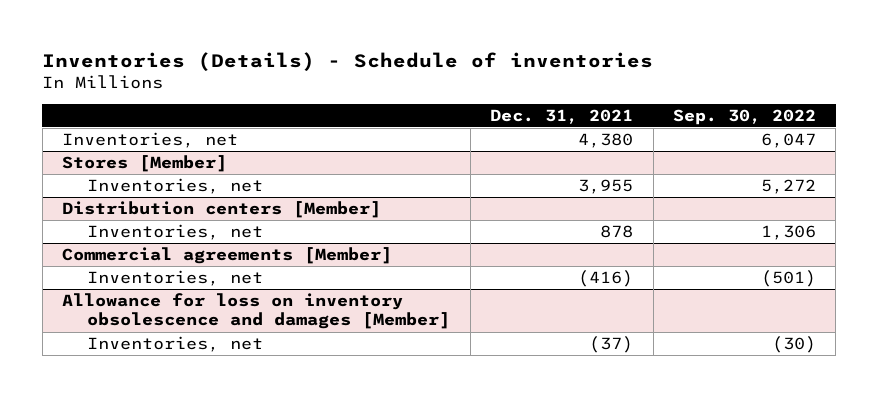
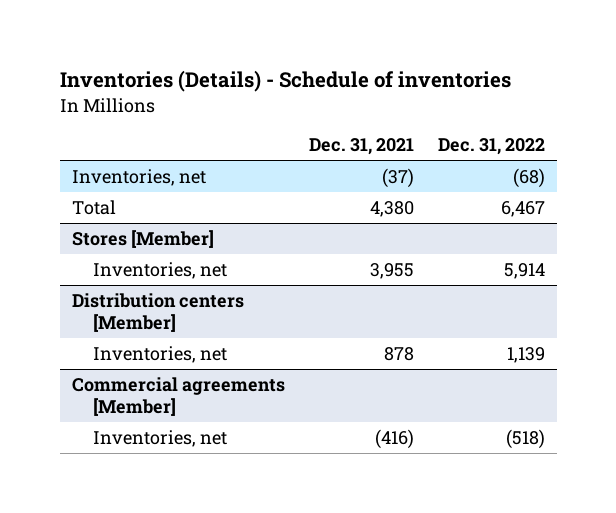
[673,108,817,125] Sep. 30, 2022 -> none
none -> [437,138,545,156] Dec. 31, 2022
[578,133,634,149] 4,380 -> [381,167,414,188] (37)
none -> [71,199,116,215] Total
[62,293,451,330] Allowance for loss on inventory obsolescence and damages [Member] -> none
[87,336,264,353] Inventories, net -> none

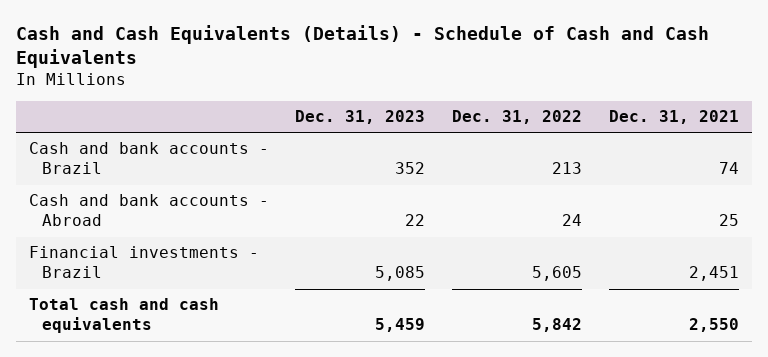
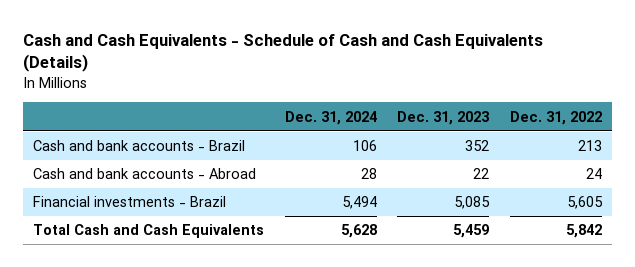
[15,24,709,68] Cash and Cash Equivalents (Details) - Schedule of Cash and Cash Equivalents -> [23,33,544,73] Cash and Cash Equivalents - Schedule of Cash and Cash Equivalents (Details)
[608,110,739,125] Dec. 31, 2021 -> none
none -> [284,110,377,125] Dec. 31, 2024
[28,298,219,334] Total cash and cash equivalents -> [33,224,265,239] Total Cash and Cash Equivalents

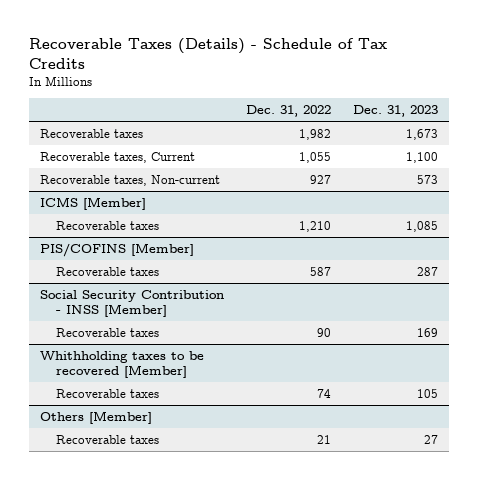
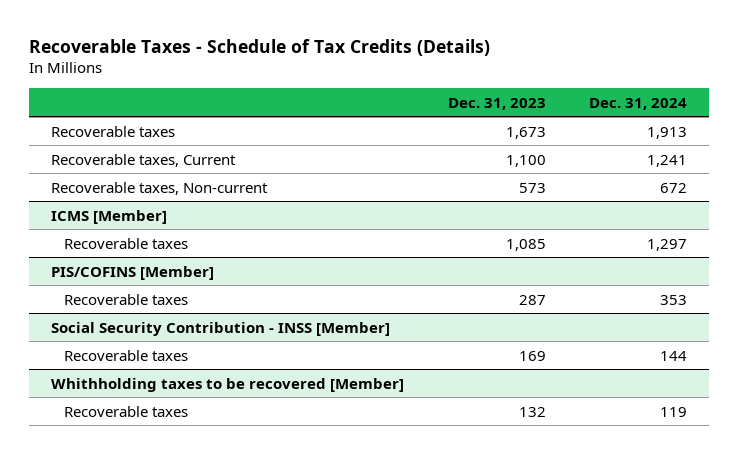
[29,37,388,69] Recoverable Taxes (Details) - Schedule of Tax Credits -> [29,38,491,56] Recoverable Taxes - Schedule of Tax Credits (Details)
[245,105,331,118] Dec. 31, 2022 -> none
none -> [589,97,688,110] Dec. 31, 2024
[40,410,153,424] Others [Member] -> none
[56,434,160,444] Recoverable taxes -> none
[416,388,438,398] 105 -> [518,406,546,417] 132

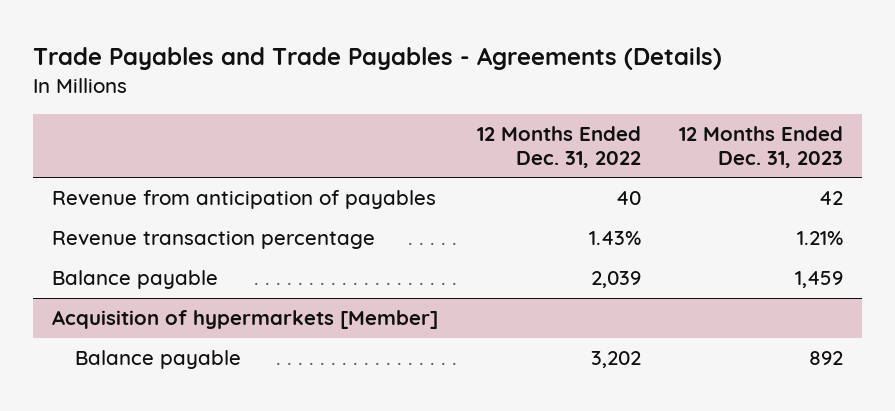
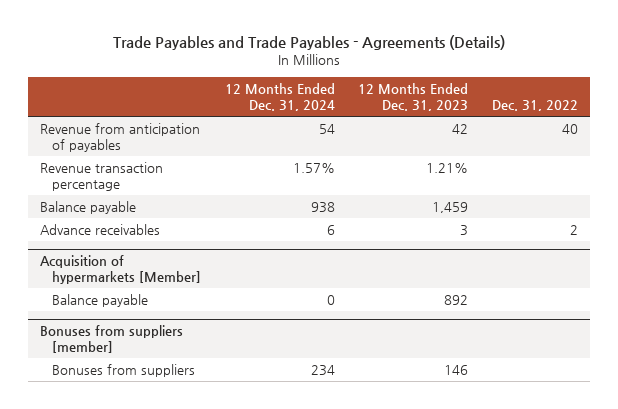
[476,125,641,168] 12 Months Ended Dec. 31, 2022 -> none
none -> [224,82,335,112] 12 Months Ended Dec. 31, 2024
none -> [491,100,578,112] Dec. 31, 2022
none -> [39,223,160,235] Advance receivables
none -> [39,325,183,354] Bonuses from suppliers [member]
none -> [51,363,195,377] Bonuses from suppliers

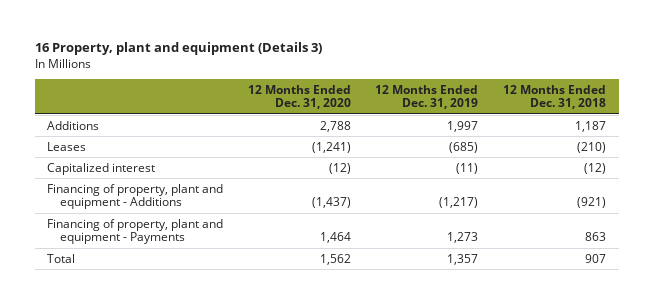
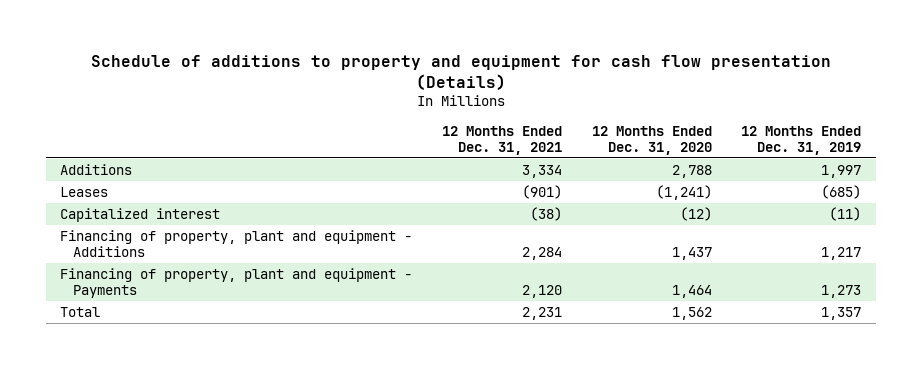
[34,42,322,56] 16 Property, plant and equipment (Details 3) -> [90,54,831,90] Schedule of additions to property and equipment for cash flow presentation (Details)
[503,84,607,110] 12 Months Ended Dec. 31, 2018 -> none
none -> [441,125,562,155] 12 Months Ended Dec. 31, 2021
[311,197,351,209] (1,437) -> [671,246,712,260] 1,437
[439,197,479,209] (1,217) -> [821,246,862,260] 1,217

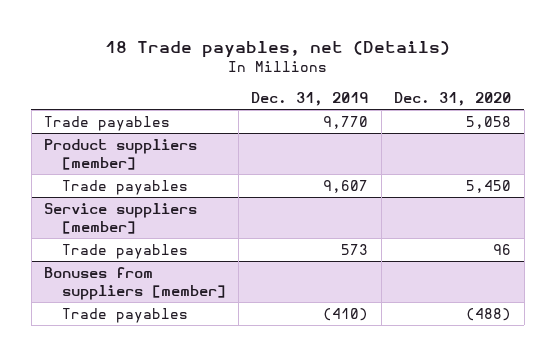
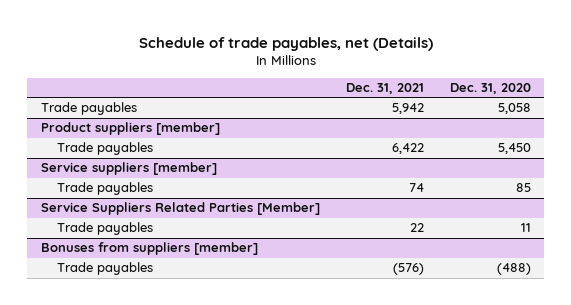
[104,41,450,59] 18 Trade payables, net (Details) -> [138,36,433,51] Schedule of trade payables, net (Details)
[251,92,369,107] Dec. 31, 2019 -> none
none -> [345,83,424,95] Dec. 31, 2021
[493,243,512,255] 96 -> [515,183,531,193] 85
none -> [40,202,320,216] Service Suppliers Related Parties [Member]
none -> [56,222,153,236] Trade payables

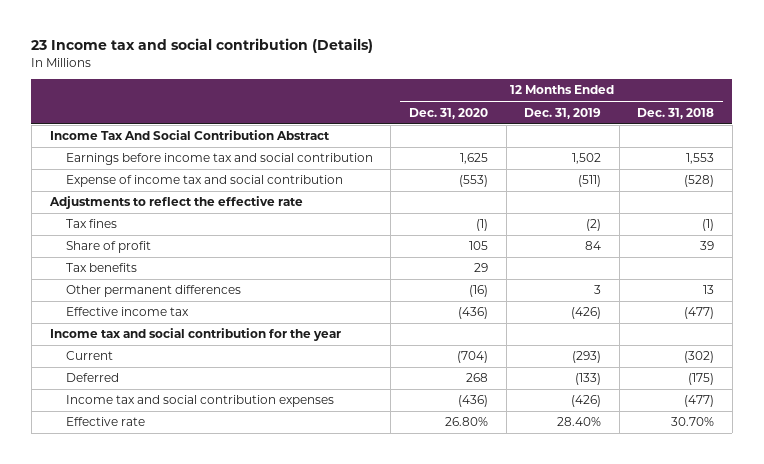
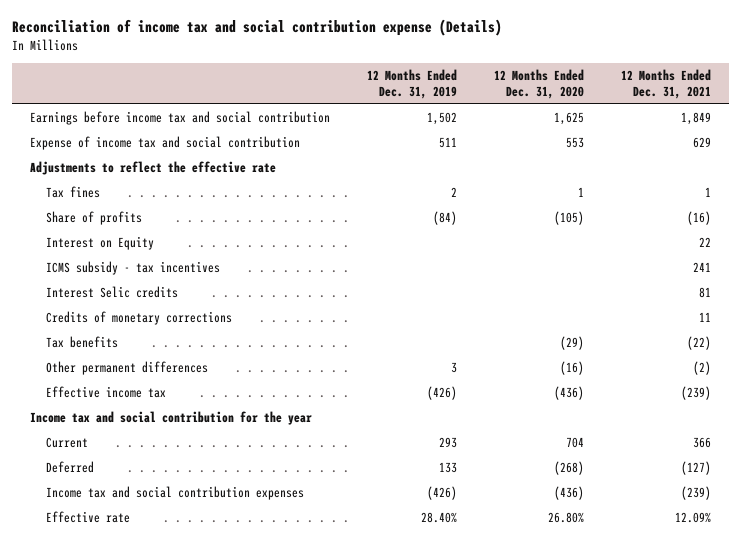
[31,38,374,54] 23 Income tax and social contribution (Details) -> [11,19,502,37] Reconciliation of income tax and social contribution expense (Details)
[637,107,715,119] Dec. 31, 2018 -> none
none -> [620,69,711,100] 12 Months Ended Dec. 31, 2021
[49,130,330,141] Income Tax And Social Contribution Abstract -> none
[458,175,488,188] (553) -> [565,136,584,148] 553
[578,175,602,188] (511) -> [439,136,458,148] 511
[475,219,488,232] (1) -> [577,186,584,197] 1
[586,219,602,232] (2) -> [451,186,458,197] 2
[65,241,151,254] Share of profit -> [46,210,143,225] Share of profits
[468,241,488,251] 105 -> [553,210,584,225] (105)
[585,241,602,251] 84 -> [433,210,458,225] (84)
none -> [46,235,155,250] Interest on Equity
none -> [46,260,221,275] ICMS subsidy - tax incentives
none -> [46,285,179,298] Interest Selic credits
none -> [46,310,233,325] Credits of monetary corrections
[473,263,488,273] 29 -> [559,335,584,350] (29)
[456,351,488,364] (704) -> [565,436,584,448] 704
[572,351,602,364] (293) -> [439,436,458,448] 293
[465,373,488,383] 268 -> [553,460,584,475] (268)
[575,373,602,386] (133) -> [439,461,458,473] 133

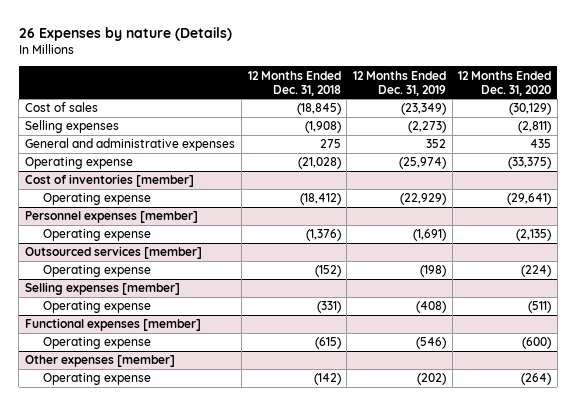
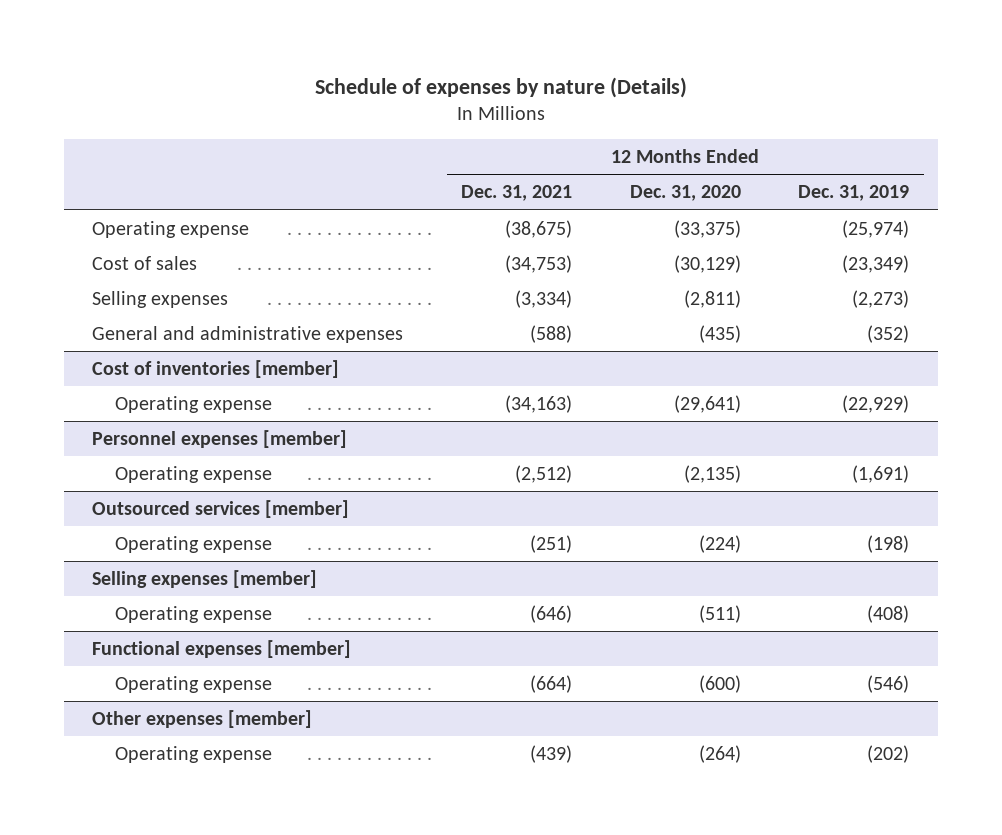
[18,26,232,41] 26 Expenses by nature (Details) -> [314,76,687,98] Schedule of expenses by nature (Details)
[247,70,341,96] 12 Months Ended Dec. 31, 2018 -> none
none -> [461,185,573,202] Dec. 31, 2021
[25,157,134,170] Operating expense -> [92,221,250,239] Operating expense
[425,139,446,149] 352 -> [867,325,910,344] (352)
[530,139,552,149] 435 -> [698,325,741,344] (435)

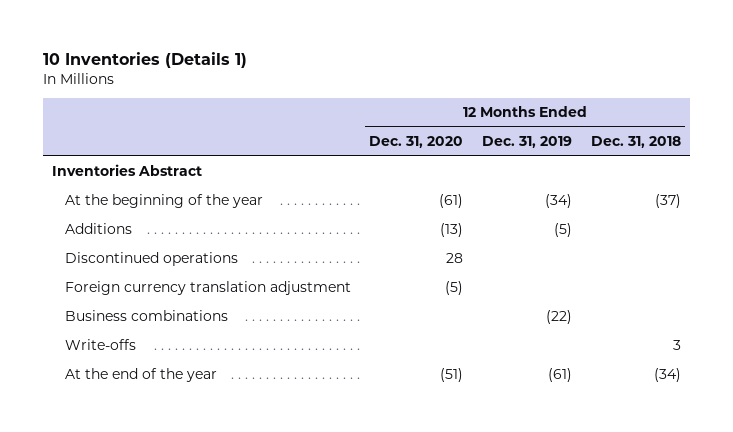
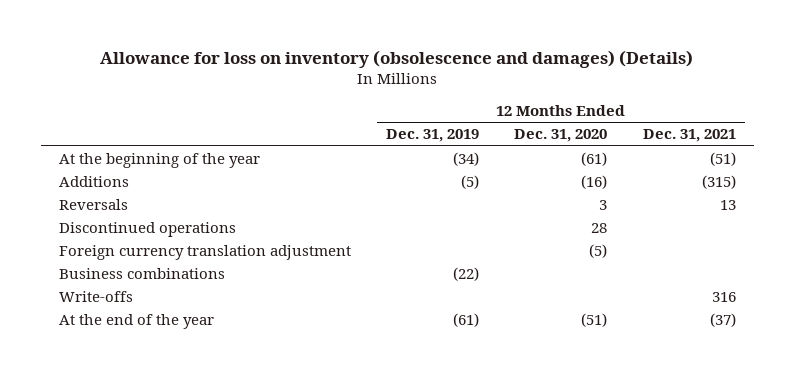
[42,51,247,68] 10 Inventories (Details 1) -> [100,50,694,69] Allowance for loss on inventory (obsolescence and damages) (Details)
[590,136,681,149] Dec. 31, 2018 -> none
none -> [642,129,736,143] Dec. 31, 2021
[52,164,203,177] Inventories Abstract -> none
[440,223,464,238] (13) -> [581,175,608,190] (16)
none -> [58,199,128,211] Reversals

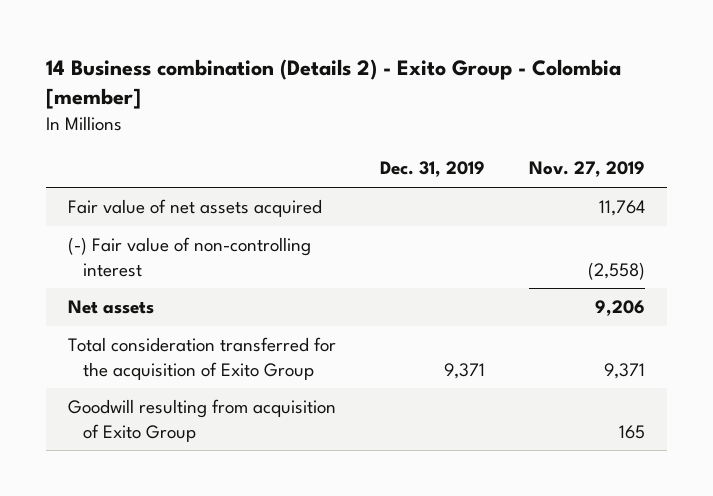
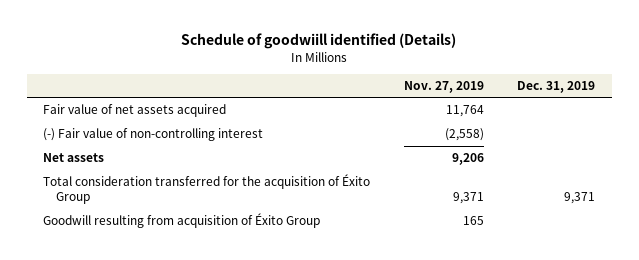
[45,59,621,110] 14 Business combination (Details 2) - Exito Group - Colombia [member] -> [181,33,457,50] Schedule of goodwiill identified (Details)
[67,337,336,380] Total consideration transferred for the acquisition of Exito Group -> [43,174,371,205] Total consideration transferred for the acquisition of Éxito Group
[67,399,336,442] Goodwill resulting from acquisition of Exito Group -> [43,213,321,229] Goodwill resulting from acquisition of Éxito Group

